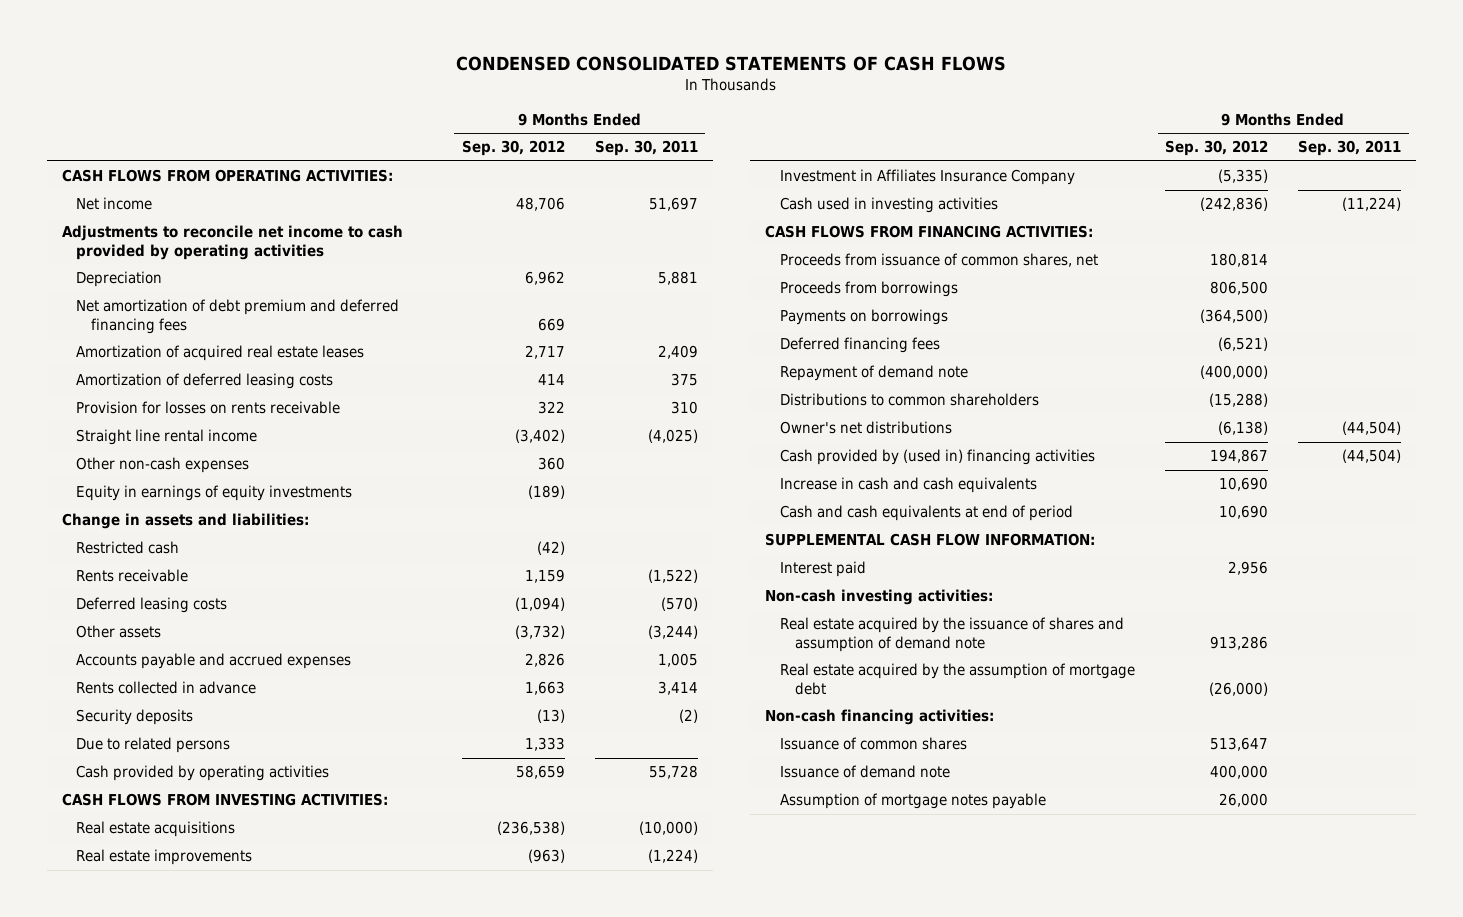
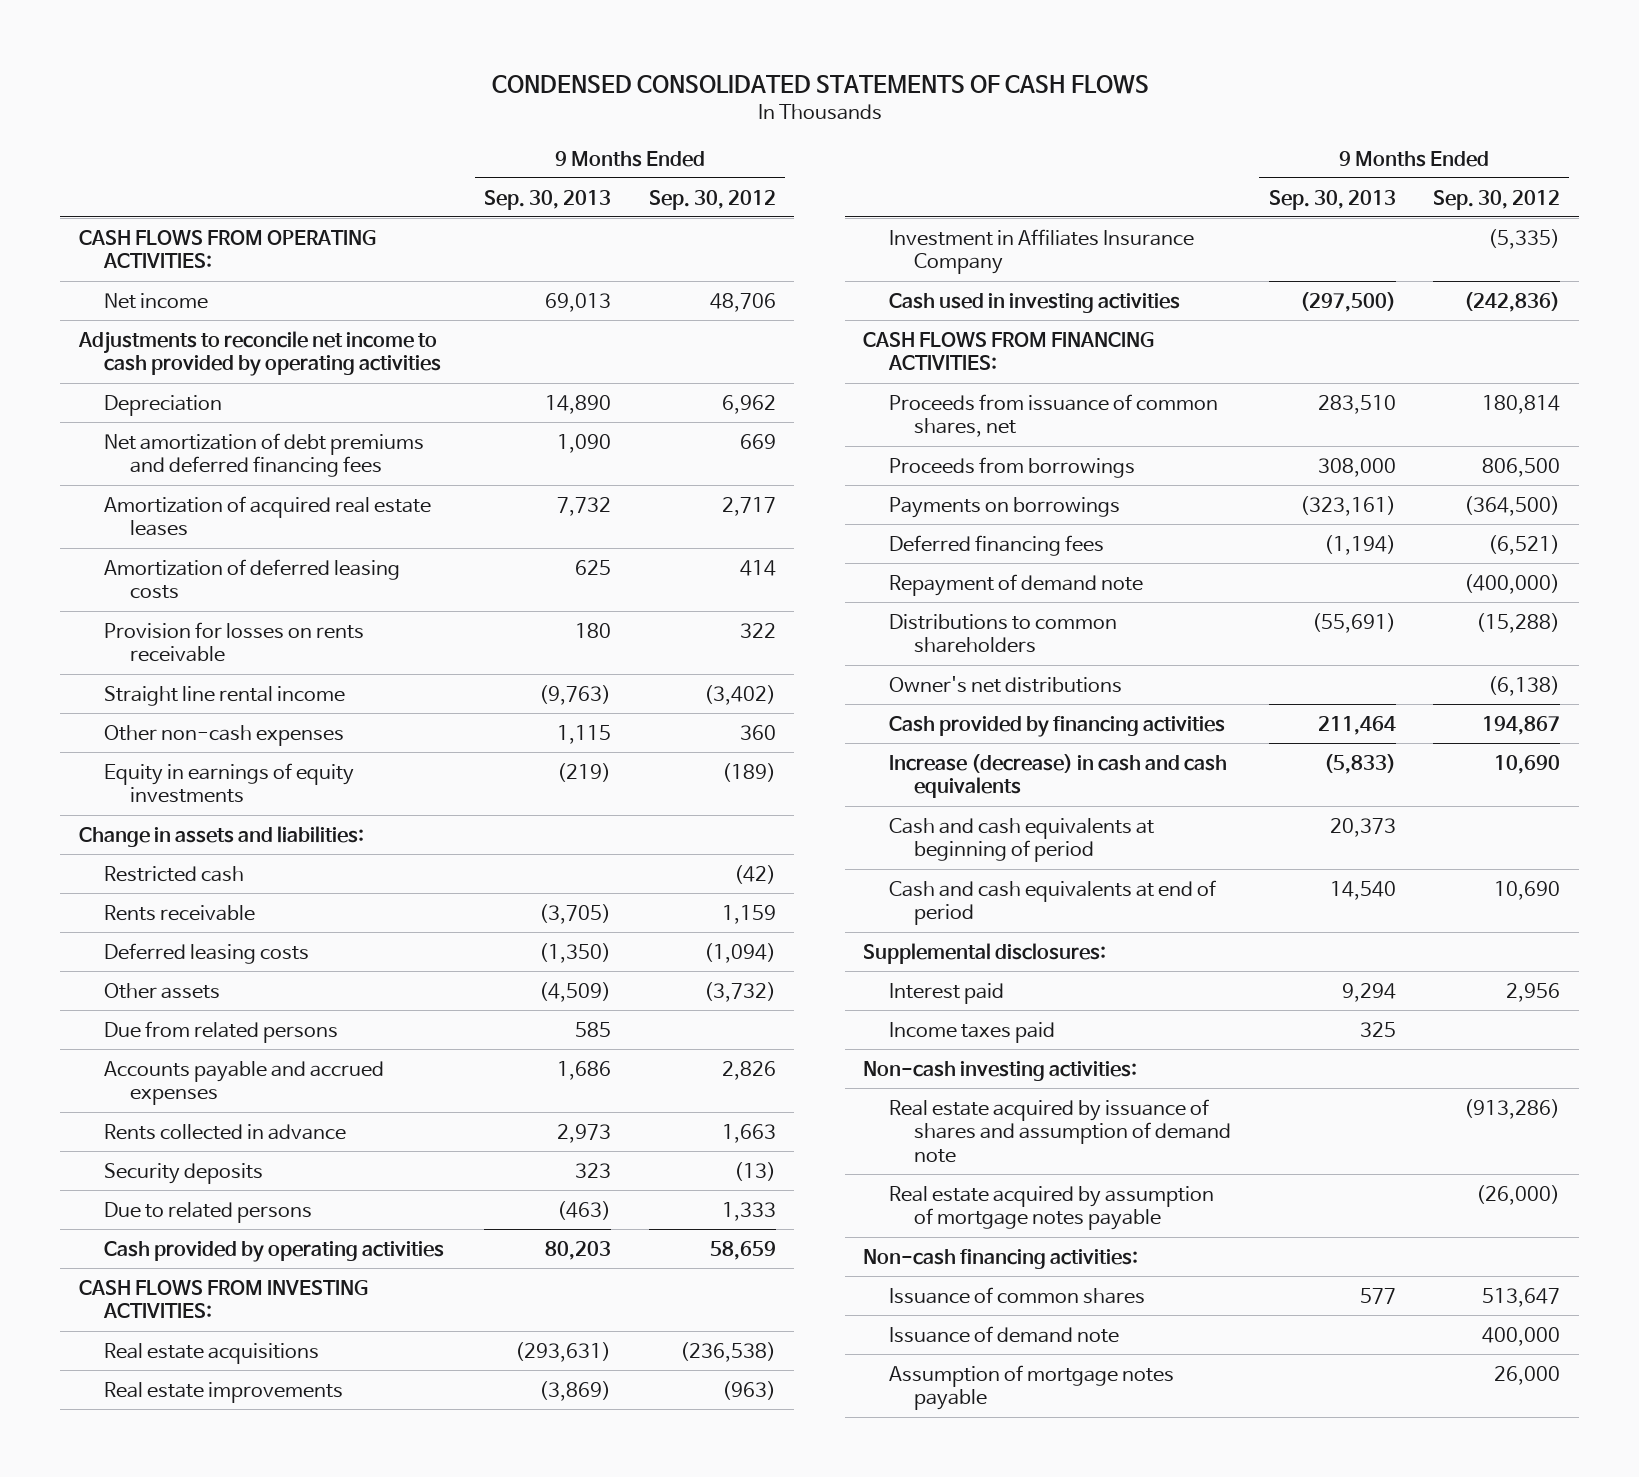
[594,140,698,157] Sep. 30, 2011 -> none
none -> [484,189,612,210] Sep. 30, 2013
[76,299,400,335] Net amortization of debt premium and deferred financing fees -> [104,432,425,478] Net amortization of debt premiums and deferred financing fees
none -> [104,1020,339,1043] Due from related persons
[780,449,1096,466] Cash provided by (used in) financing activities -> [888,715,1225,737] Cash provided by financing activities
[780,477,1038,494] Increase in cash and cash equivalents -> [888,753,1227,799] Increase (decrease) in cash and cash equivalents
none -> [888,817,1154,863] Cash and cash equivalents at beginning of period
[765,533,1096,547] SUPPLEMENTAL CASH FLOW INFORMATION: -> [863,942,1107,964] Supplemental disclosures:
none -> [888,1021,1055,1043] Income taxes paid
[780,617,1125,653] Real estate acquired by the issuance of shares and assumption of demand note -> [888,1098,1232,1164] Real estate acquired by issuance of shares and assumption of demand note
[1210,636,1269,651] 913,286 -> [1464,1098,1561,1119] (913,286)
[780,663,1136,696] Real estate acquired by the assumption of mortgage debt -> [888,1185,1214,1231] Real estate acquired by assumption of mortgage notes payable

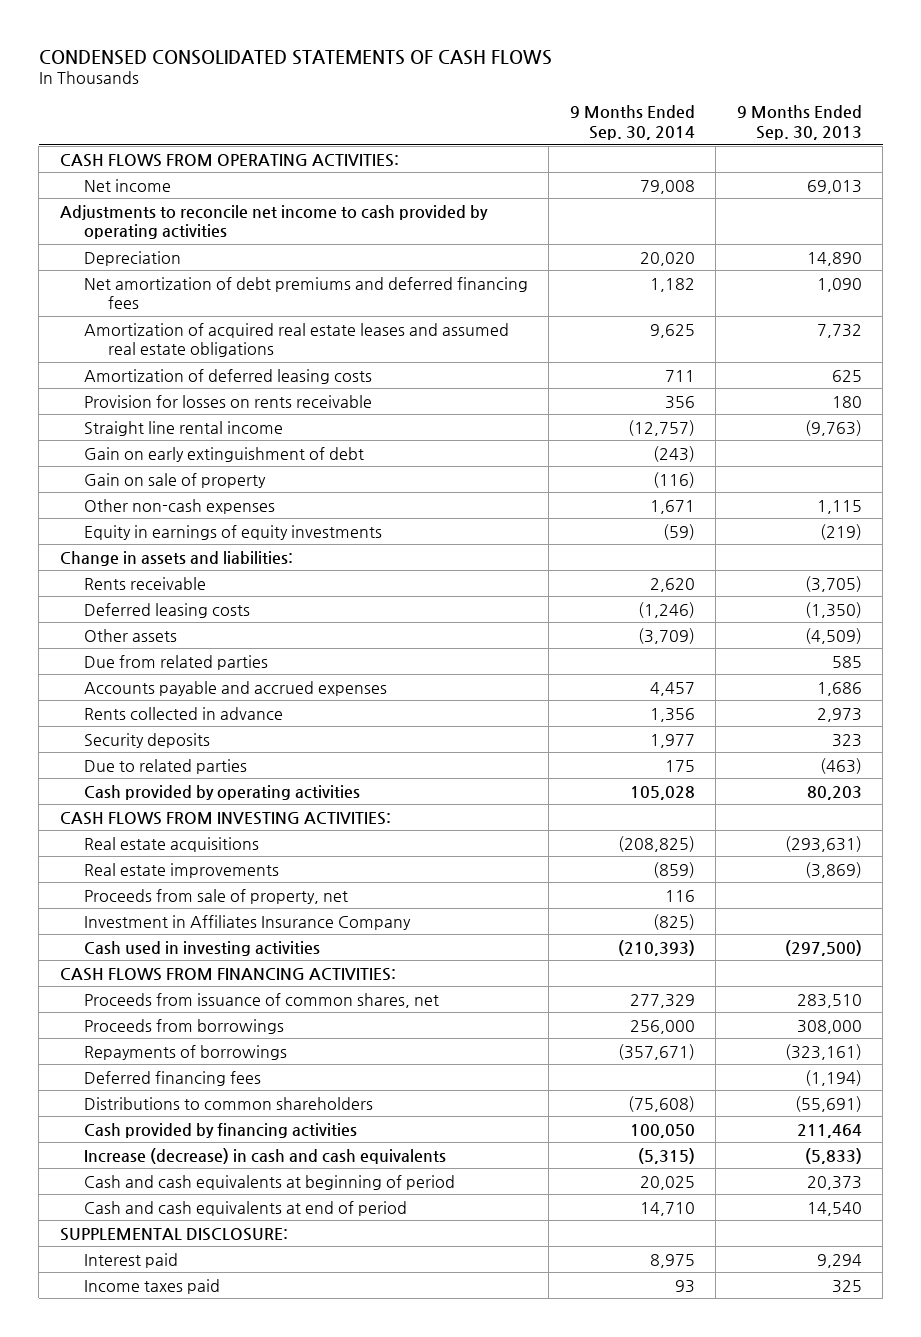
[648,189,776,210] Sep. 30, 2012 -> none
none -> [569,105,695,140] 9 Months Ended Sep. 30, 2014
[104,495,432,537] Amortization of acquired real estate leases -> [83,322,509,358] Amortization of acquired real estate leases and assumed real estate obligations
none -> [83,446,364,462] Gain on early extinguishment of debt
none -> [83,472,266,488] Gain on sale of property
[104,865,245,882] Restricted cash -> none
[104,1020,339,1043] Due from related persons -> [83,654,268,670] Due from related parties
[104,1201,313,1223] Due to related persons -> [83,758,247,774] Due to related parties
none -> [83,888,348,904] Proceeds from sale of property, net
[888,496,1120,518] Payments on borrowings -> [83,1044,287,1060] Repayments of borrowings
[888,573,1143,596] Repayment of demand note -> none
[888,675,1122,693] Owner's net distributions -> none
[863,942,1107,964] Supplemental disclosures: -> [59,1227,288,1241] SUPPLEMENTAL DISCLOSURE:
[863,1060,1138,1081] Non-cash investing activities: -> none
[888,1098,1232,1164] Real estate acquired by issuance of shares and assumption of demand note -> none
[888,1185,1214,1231] Real estate acquired by assumption of mortgage notes payable -> none
[863,1248,1139,1269] Non-cash financing activities: -> none
[888,1286,1145,1304] Issuance of common shares -> none
[888,1325,1119,1343] Issuance of demand note -> none
[888,1364,1174,1411] Assumption of mortgage notes payable -> none

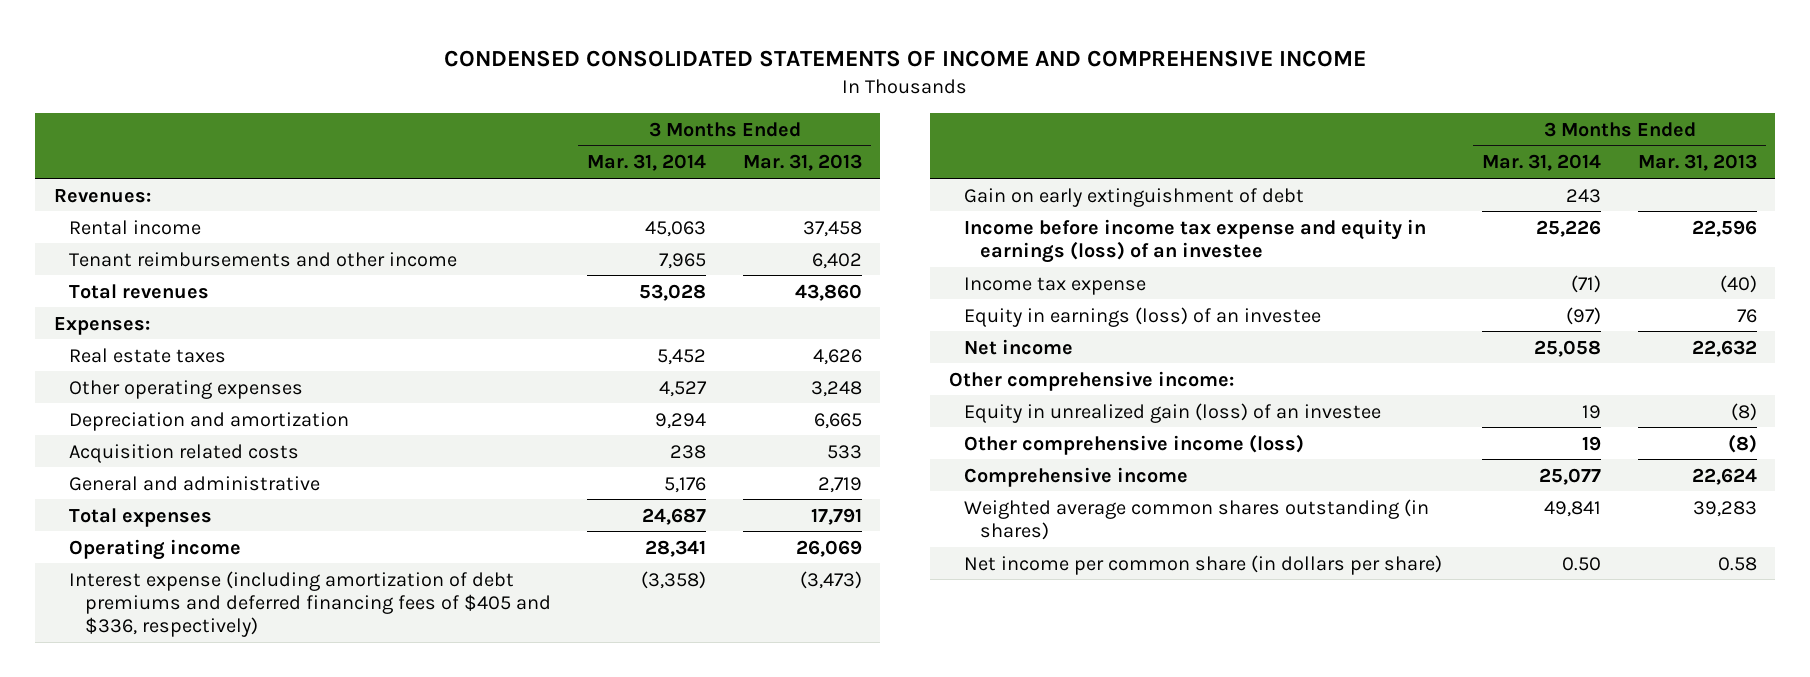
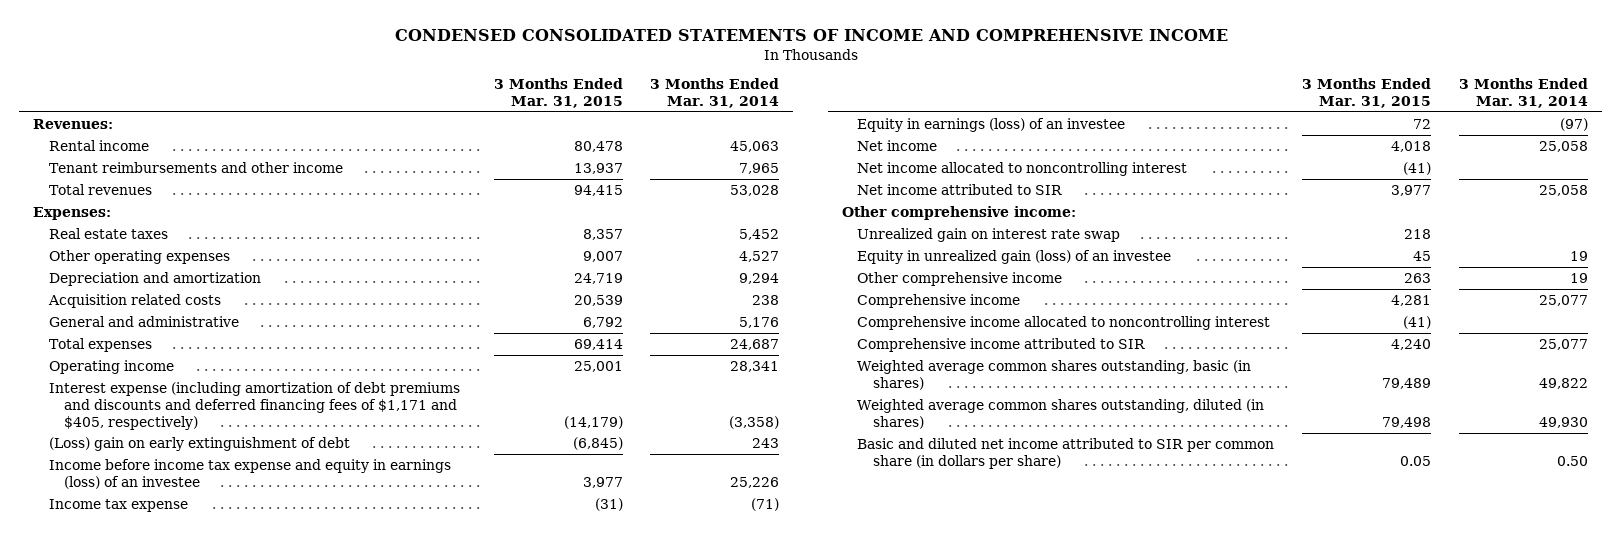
[742,154,862,172] Mar. 31, 2013 -> none
none -> [493,78,623,109] 3 Months Ended Mar. 31, 2015
[69,570,551,637] Interest expense (including amortization of debt premiums and deferred financing fees of $405 and $336, respectively) -> [48,381,460,430] Interest expense (including amortization of debt premiums and discounts and deferred financing fees of $1,171 and $405, respectively)
[964,187,1305,207] Gain on early extinguishment of debt -> [48,436,350,451] (Loss) gain on early extinguishment of debt
none -> [857,161,1188,176] Net income allocated to noncontrolling interest
none -> [857,183,1063,195] Net income attributed to SIR
none -> [857,227,1121,242] Unrealized gain on interest rate swap
[964,433,1305,455] Other comprehensive income (loss) -> [857,271,1063,286] Other comprehensive income
none -> [857,315,1271,330] Comprehensive income allocated to noncontrolling interest
none -> [857,337,1146,352] Comprehensive income attributed to SIR
[964,498,1430,540] Weighted average common shares outstanding (in shares) -> [857,359,1252,390] Weighted average common shares outstanding, basic (in shares)
[1544,500,1602,517] 49,841 -> [1539,377,1589,389] 49,822
none -> [857,398,1265,429] Weighted average common shares outstanding, diluted (in shares)
[964,554,1443,575] Net income per common share (in dollars per share) -> [857,437,1275,469] Basic and diluted net income attributed to SIR per common share (in dollars per share)

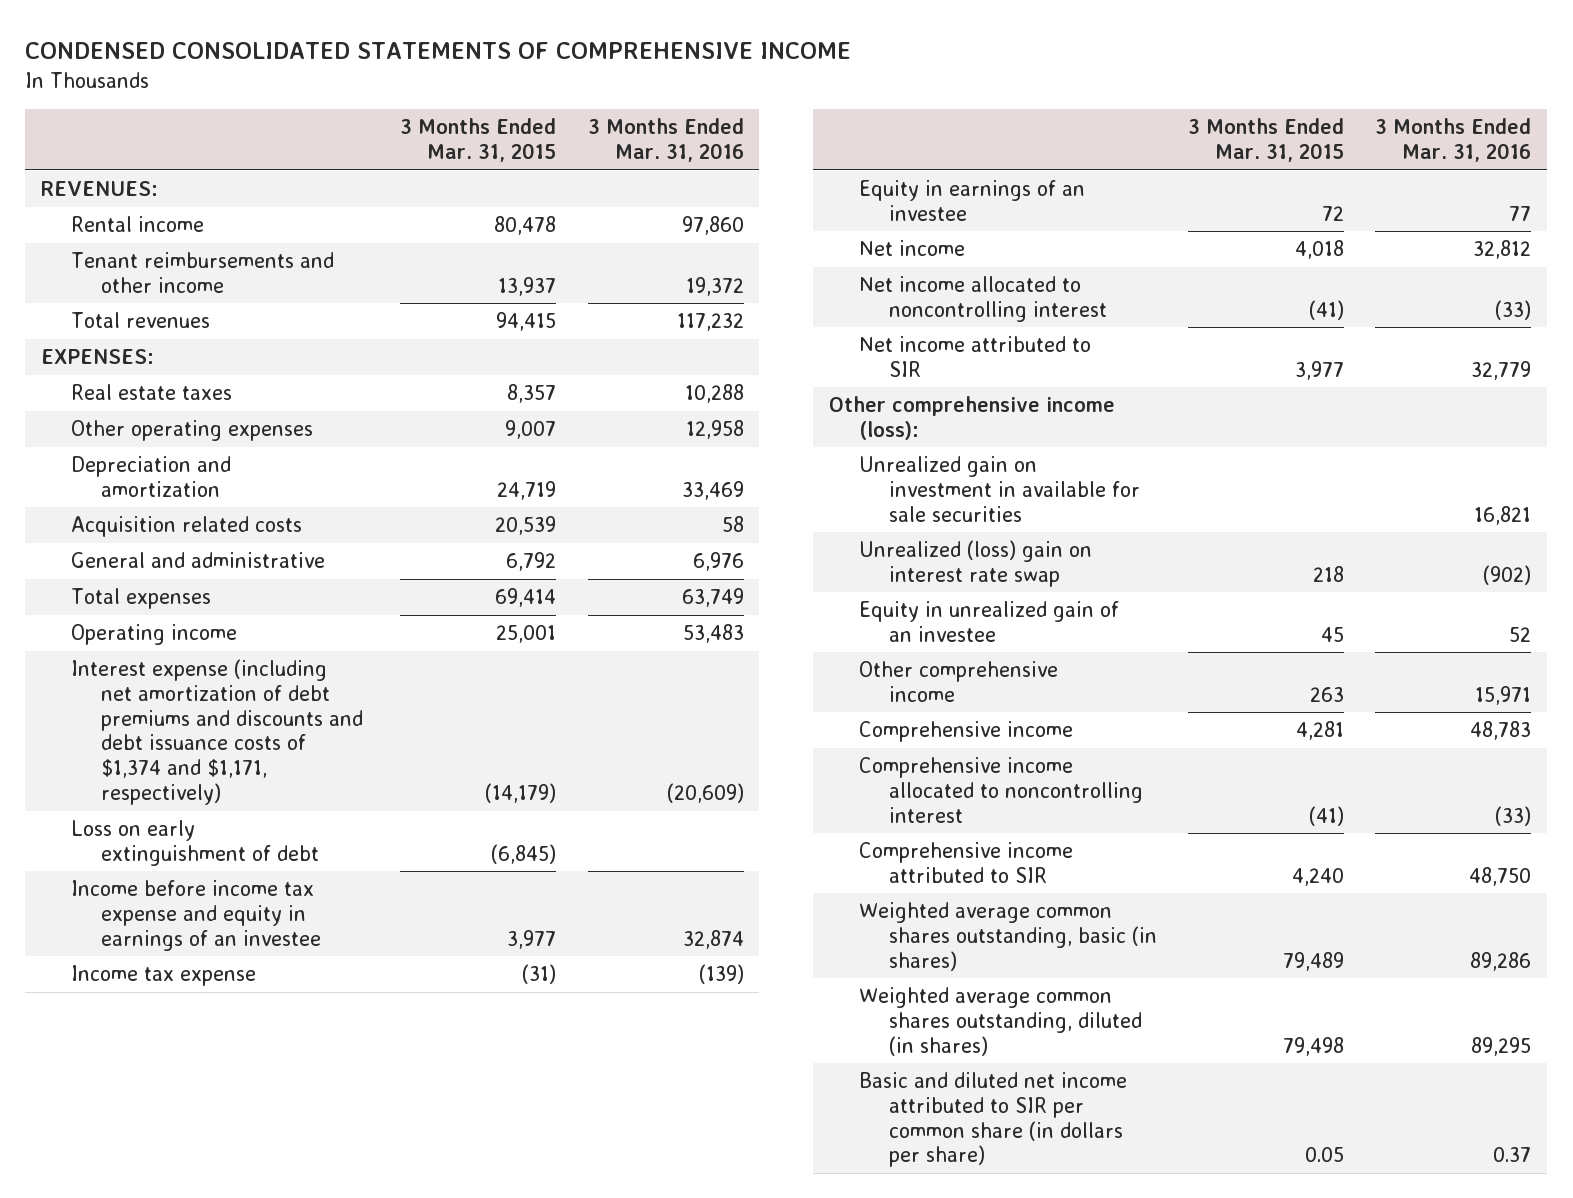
[394,28,1228,41] CONDENSED CONSOLIDATED STATEMENTS OF INCOME AND COMPREHENSIVE INCOME -> [25,41,852,59] CONDENSED CONSOLIDATED STATEMENTS OF COMPREHENSIVE INCOME
[650,78,780,109] 3 Months Ended Mar. 31, 2014 -> none
none -> [587,118,744,163] 3 Months Ended Mar. 31, 2016
[33,118,114,129] Revenues: -> [41,181,159,197] REVENUES:
[33,206,112,220] Expenses: -> [41,349,155,365] EXPENSES:
[48,381,460,430] Interest expense (including amortization of debt premiums and discounts and deferred financing fees of $1,171 and $405, respectively) -> [71,659,364,806] Interest expense (including net amortization of debt premiums and discounts and debt issuance costs of $1,374 and $1,171, respectively)
[48,436,350,451] (Loss) gain on early extinguishment of debt -> [71,820,320,866] Loss on early extinguishment of debt
[48,458,451,489] Income before income tax expense and equity in earnings (loss) of an investee -> [71,880,322,951] Income before income tax expense and equity in earnings of an investee
[857,117,1126,132] Equity in earnings (loss) of an investee -> [858,180,1085,221] Equity in earnings of an investee
[841,205,1076,220] Other comprehensive income: -> [828,396,1115,440] Other comprehensive income (loss):
none -> [858,456,1140,522] Unrealized gain on investment in available for sale securities
[857,227,1121,242] Unrealized gain on interest rate swap -> [858,540,1092,587] Unrealized (loss) gain on interest rate swap
[857,249,1172,264] Equity in unrealized gain (loss) of an investee -> [858,601,1119,642] Equity in unrealized gain of an investee

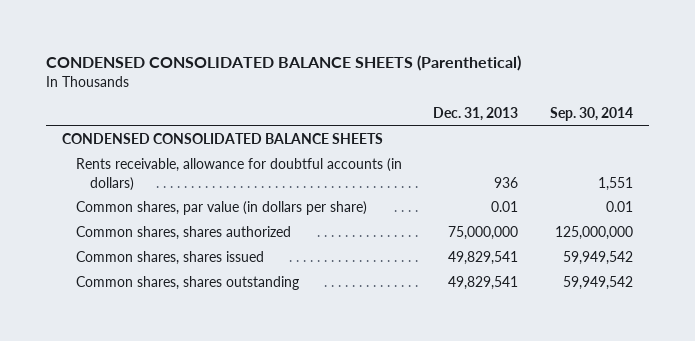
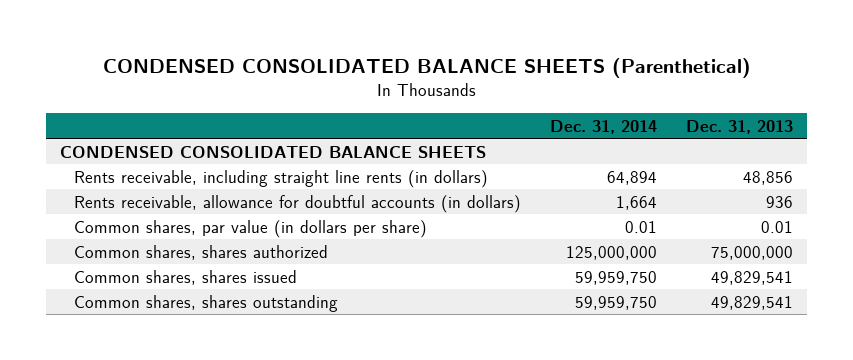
[550,107,634,122] Sep. 30, 2014 -> none
none -> [549,119,657,134] Dec. 31, 2014
none -> [73,169,488,188] Rents receivable, including straight line rents (in dollars)

